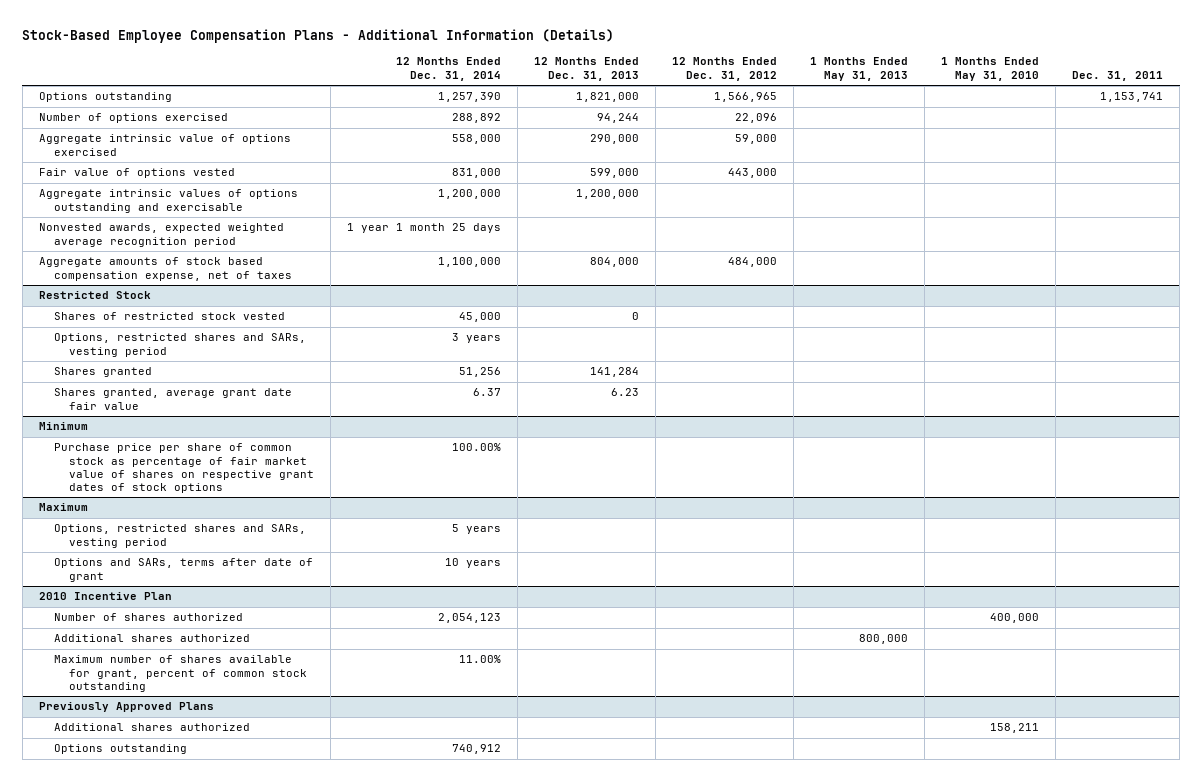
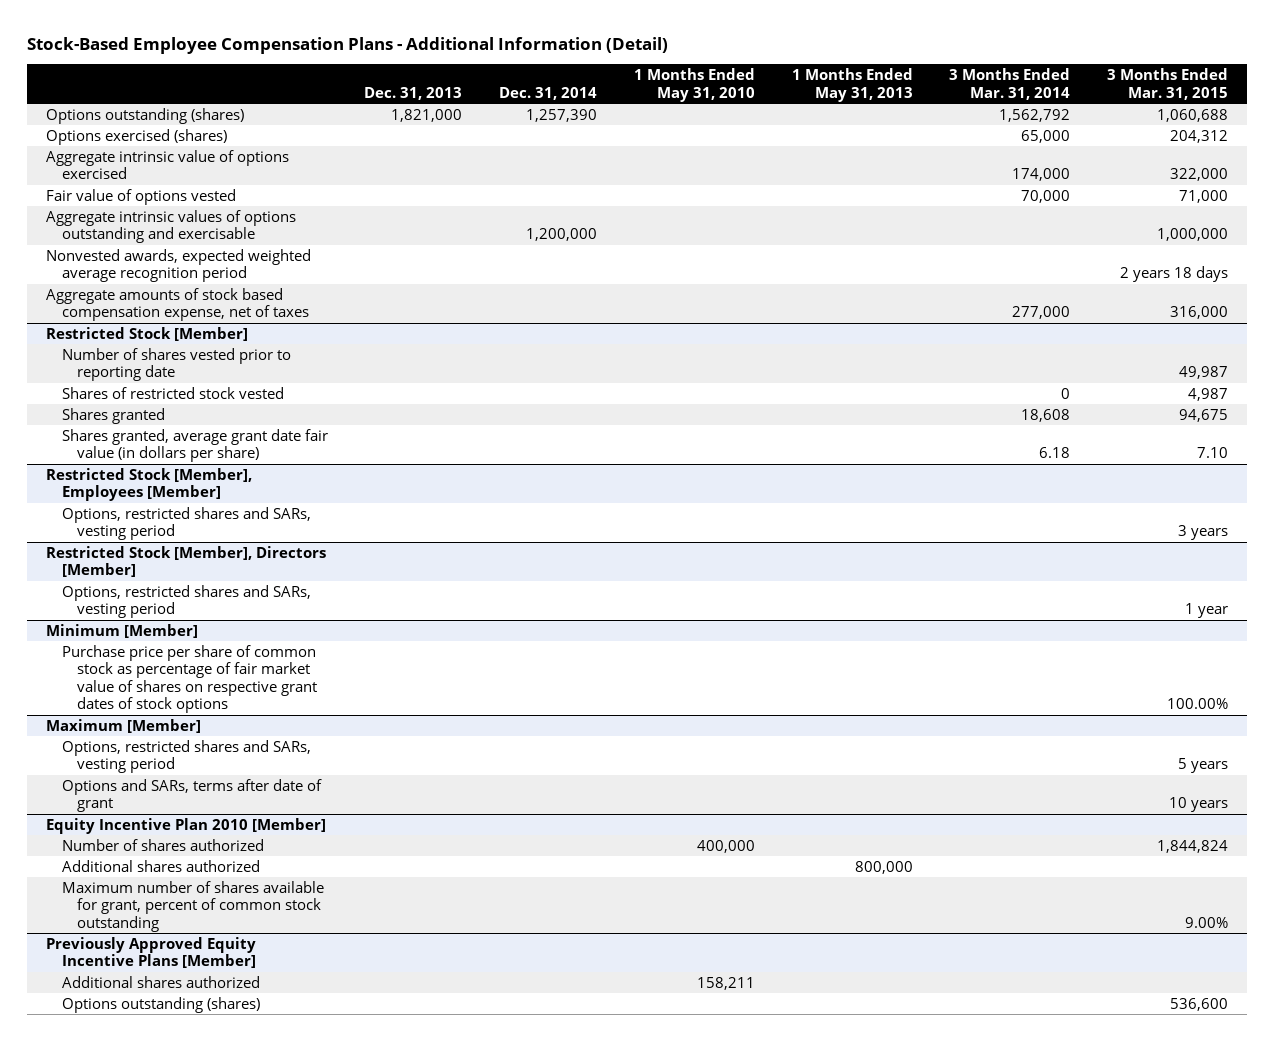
[22,28,615,43] Stock-Based Employee Compensation Plans - Additional Information (Details) -> [27,36,669,54] Stock-Based Employee Compensation Plans - Additional Information (Detail)
[396,57,502,81] 12 Months Ended Dec. 31, 2014 -> none
[534,57,640,81] 12 Months Ended Dec. 31, 2013 -> none
[672,57,778,81] 12 Months Ended Dec. 31, 2012 -> none
[1072,70,1164,81] Dec. 31, 2011 -> none
none -> [364,86,463,100] Dec. 31, 2013
none -> [499,86,598,100] Dec. 31, 2014
none -> [949,68,1071,100] 3 Months Ended Mar. 31, 2014
none -> [1107,68,1229,100] 3 Months Ended Mar. 31, 2015
[38,92,172,103] Options outstanding -> [45,107,244,124] Options outstanding (shares)
[38,113,228,124] Number of options exercised -> [45,128,227,145] Options exercised (shares)
[38,291,151,300] Restricted Stock -> [45,326,248,341] Restricted Stock [Member]
none -> [61,347,291,382] Number of shares vested prior to reporting date
[54,333,307,357] Options, restricted shares and SARs, vesting period -> none
[54,388,293,410] Shares granted, average grant date fair value -> [61,428,328,463] Shares granted, average grant date fair value (in dollars per share)
none -> [45,467,252,502] Restricted Stock [Member], Employees [Member]
none -> [61,506,311,541] Options, restricted shares and SARs, vesting period
none -> [45,545,326,578] Restricted Stock [Member], Directors [Member]
none -> [61,584,311,619] Options, restricted shares and SARs, vesting period
[38,422,88,431] Minimum -> [45,623,198,638] Minimum [Member]
[38,503,88,512] Maximum -> [45,718,201,733] Maximum [Member]
[38,592,172,601] 2010 Incentive Plan -> [45,817,326,834] Equity Incentive Plan 2010 [Member]
[38,702,214,713] Previously Approved Plans -> [45,936,256,969] Previously Approved Equity Incentive Plans [Member]
[54,744,188,755] Options outstanding -> [61,996,260,1013] Options outstanding (shares)

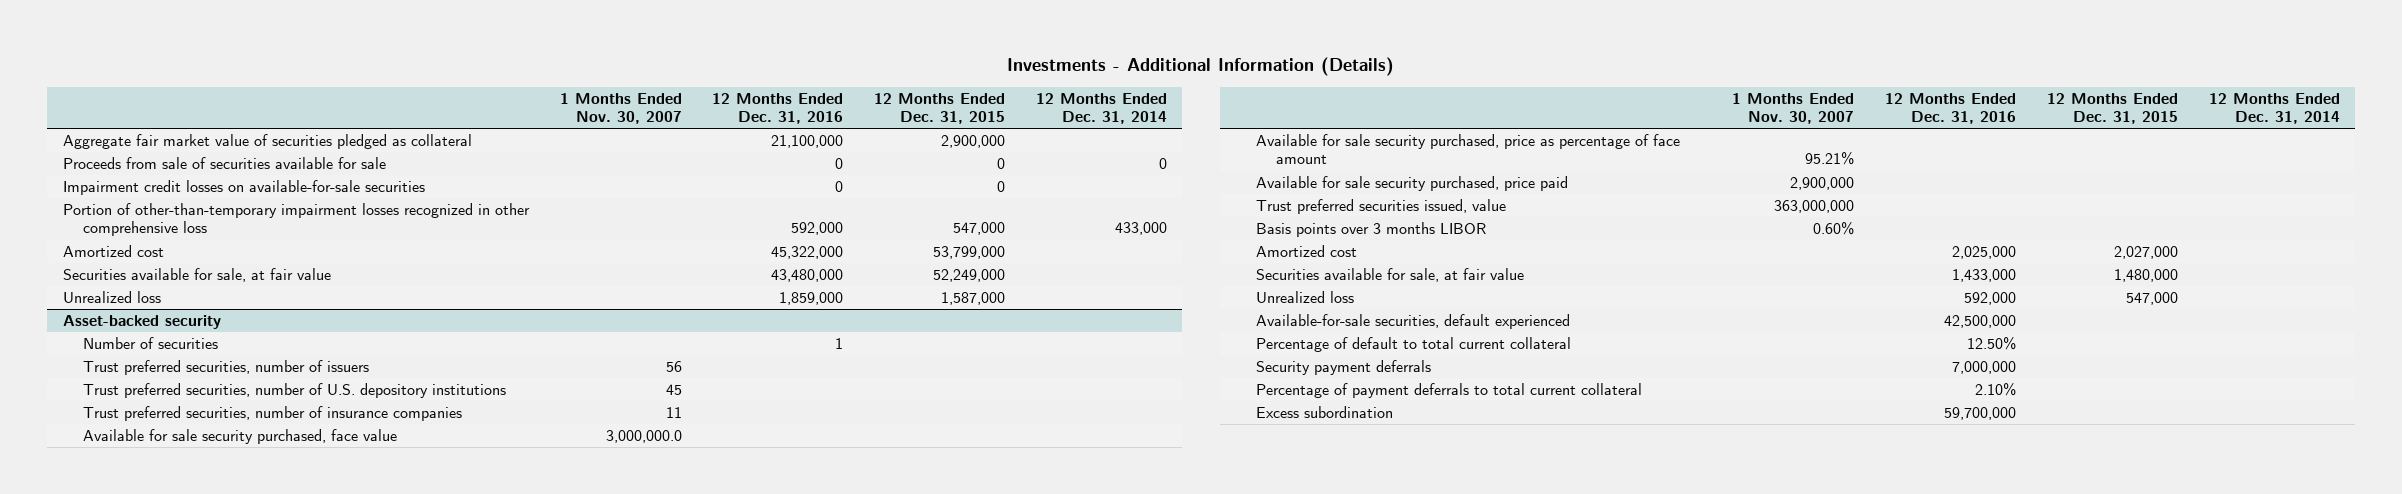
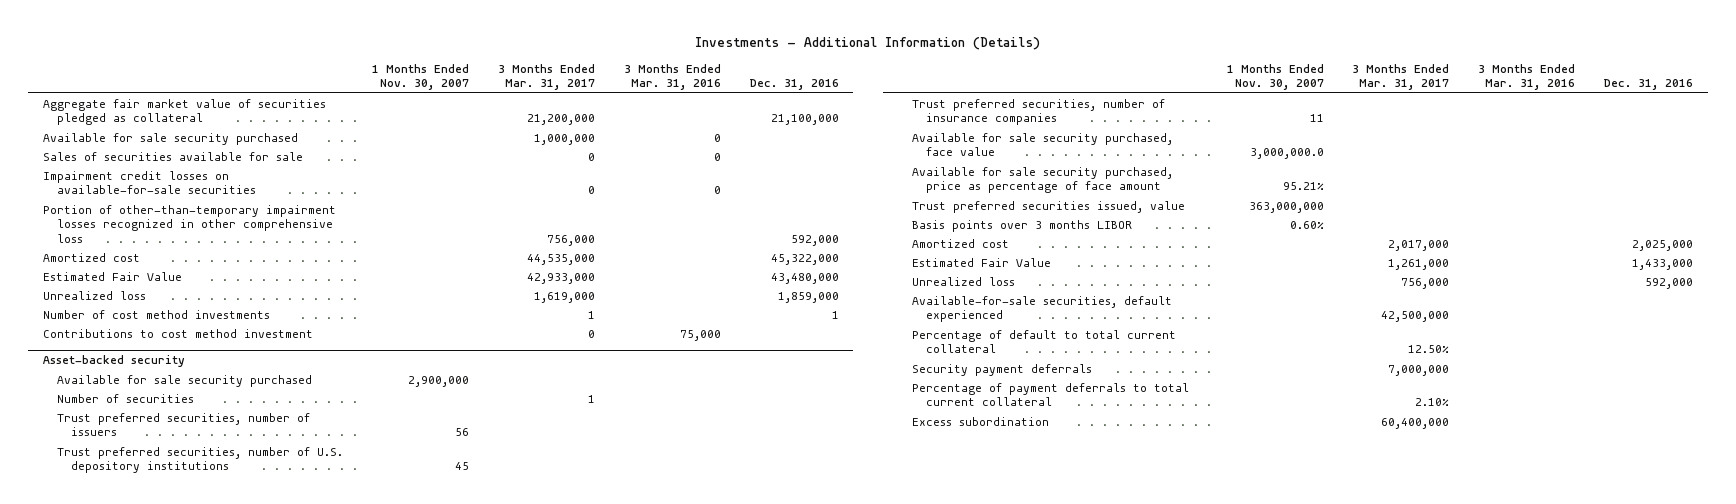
[712,92,844,125] 12 Months Ended Dec. 31, 2016 -> none
[873,92,1005,125] 12 Months Ended Dec. 31, 2015 -> none
[1035,92,1167,125] 12 Months Ended Dec. 31, 2014 -> none
none -> [497,63,595,91] 3 Months Ended Mar. 31, 2017
none -> [623,63,721,91] 3 Months Ended Mar. 31, 2016
none -> [749,79,839,91] Dec. 31, 2016
none -> [42,132,298,145] Available for sale security purchased
[62,156,386,169] Proceeds from sale of securities available for sale -> [42,151,303,161] Sales of securities available for sale
[62,267,331,282] Securities available for sale, at fair value -> [42,271,182,281] Estimated Fair Value
none -> [42,309,270,319] Number of cost method investments
none -> [42,328,313,338] Contributions to cost method investment
none -> [57,374,313,387] Available for sale security purchased
[1255,175,1568,191] Available for sale security purchased, price paid -> none
[1255,267,1524,282] Securities available for sale, at fair value -> [911,257,1051,267] Estimated Fair Value

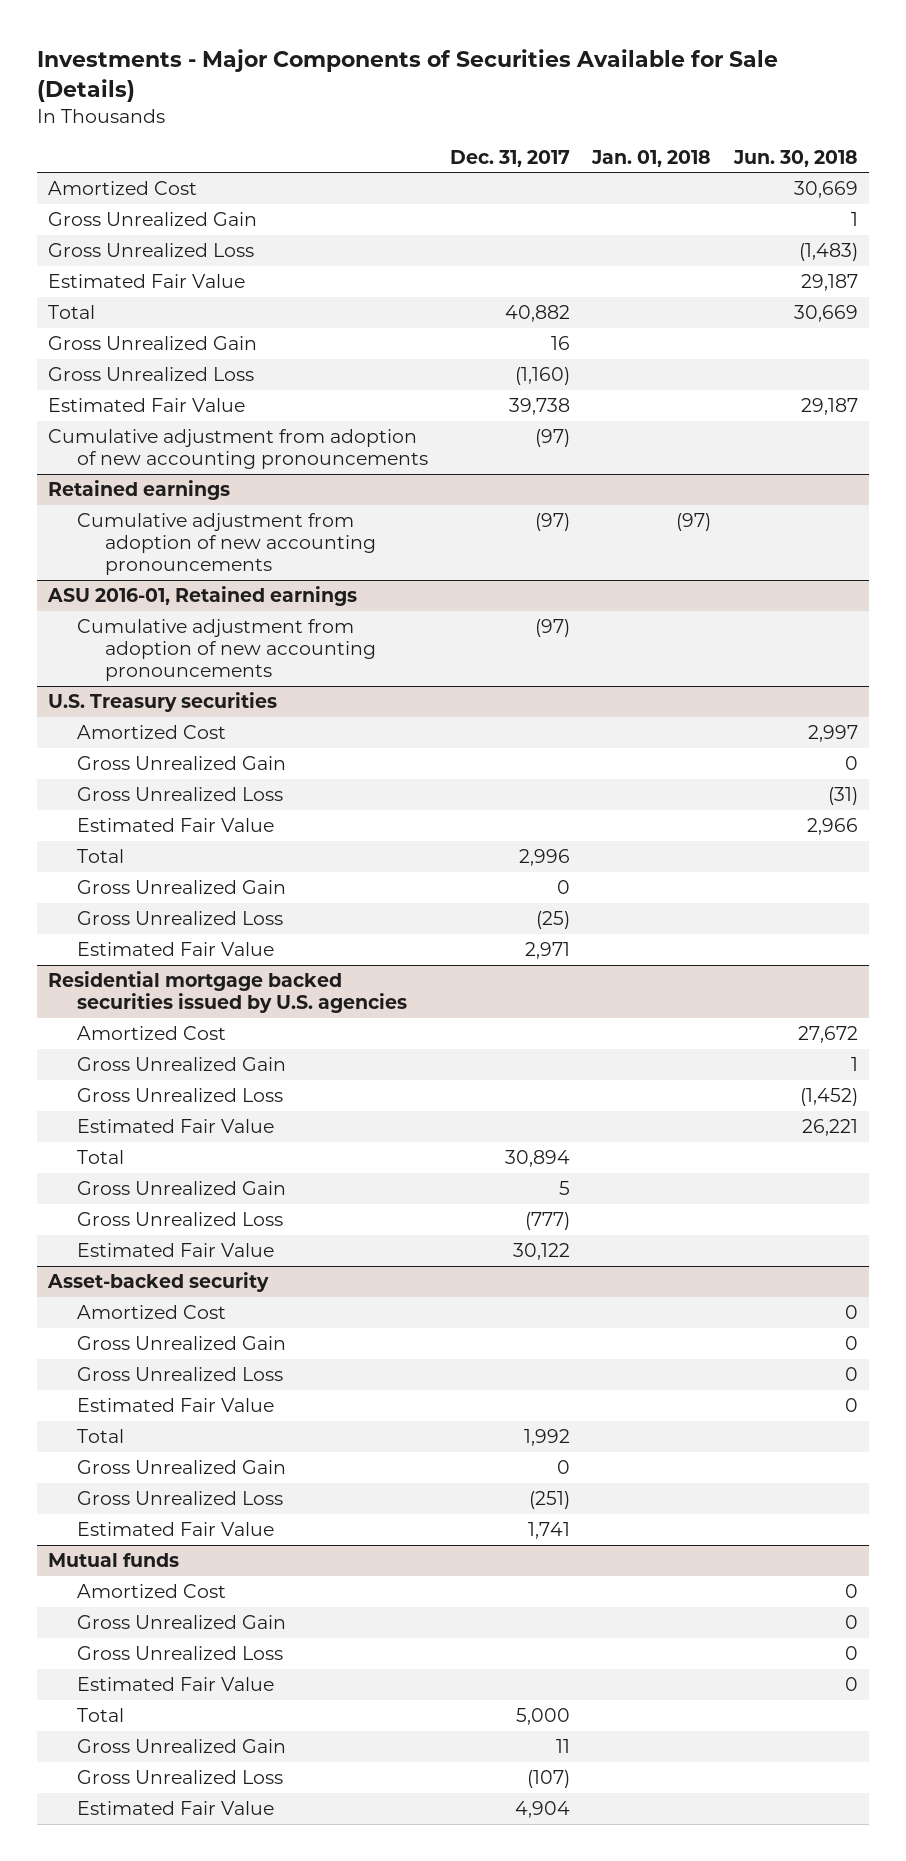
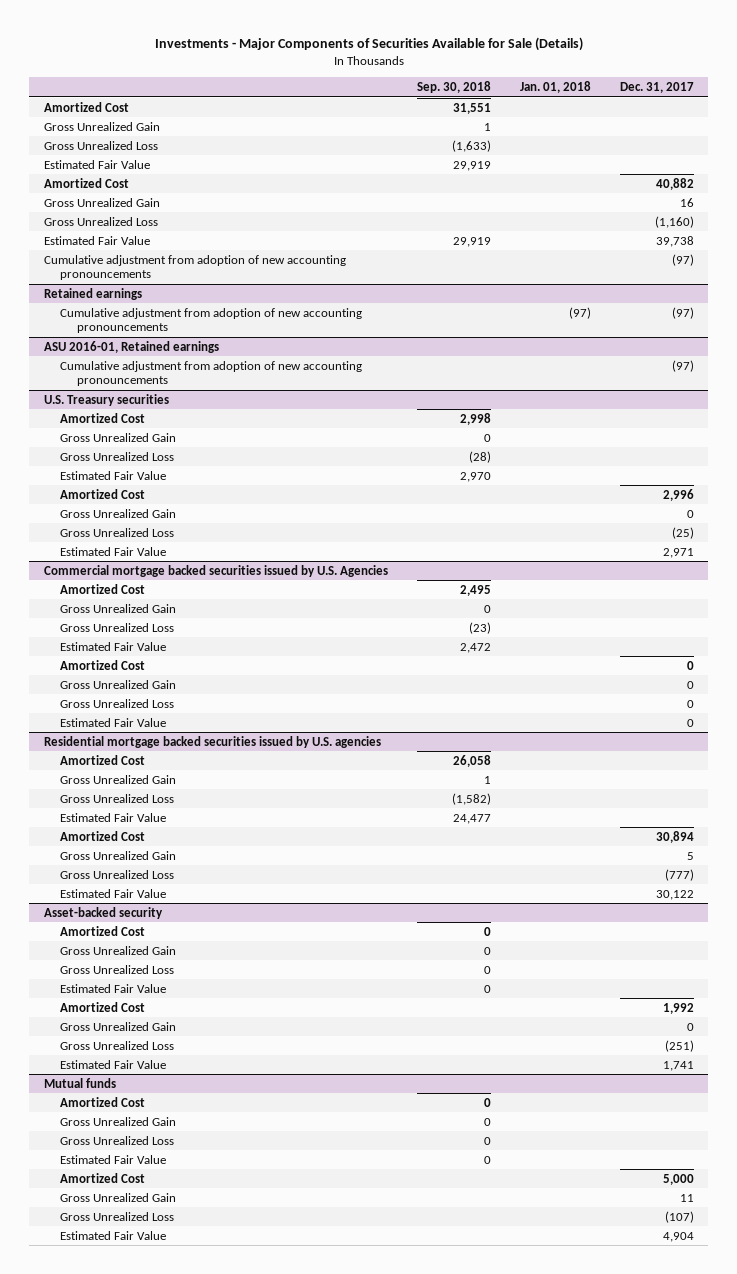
[732,149,858,167] Jun. 30, 2018 -> none
none -> [416,80,491,93] Sep. 30, 2018
[48,304,96,319] Total -> [43,177,129,188] Amortized Cost
[76,848,124,863] Total -> [60,488,146,499] Amortized Cost
none -> [43,564,388,577] Commercial mortgage backed securities issued by U.S. Agencies
none -> [60,583,146,594] Amortized Cost
none -> [60,603,177,613] Gross Unrealized Gain
none -> [60,622,175,632] Gross Unrealized Loss
none -> [60,641,167,651] Estimated Fair Value
none -> [60,659,146,670] Amortized Cost
none -> [60,679,177,689] Gross Unrealized Gain
none -> [60,698,175,708] Gross Unrealized Loss
none -> [60,717,167,727] Estimated Fair Value
[76,1149,124,1164] Total -> [60,830,146,841] Amortized Cost
[76,1428,124,1443] Total -> [60,1001,146,1012] Amortized Cost
[76,1707,124,1722] Total -> [60,1172,146,1183] Amortized Cost

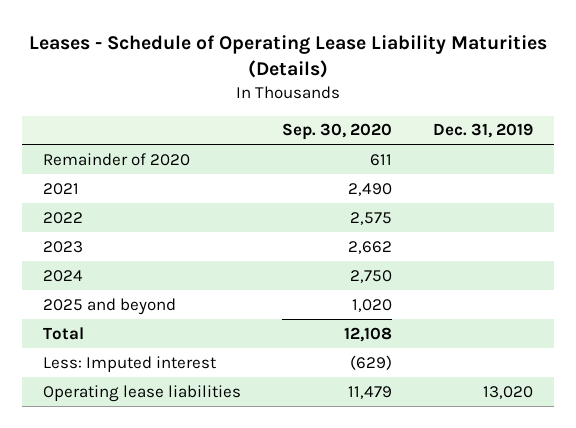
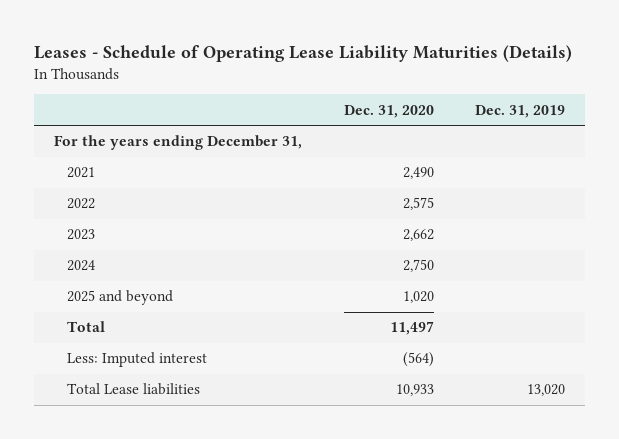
[281,123,392,141] Sep. 30, 2020 -> none
none -> [343,104,434,118] Dec. 31, 2020
[42,152,190,166] Remainder of 2020 -> none
none -> [54,135,303,151] For the years ending December 31,
[42,384,241,402] Operating lease liabilities -> [67,383,201,396] Total Lease liabilities

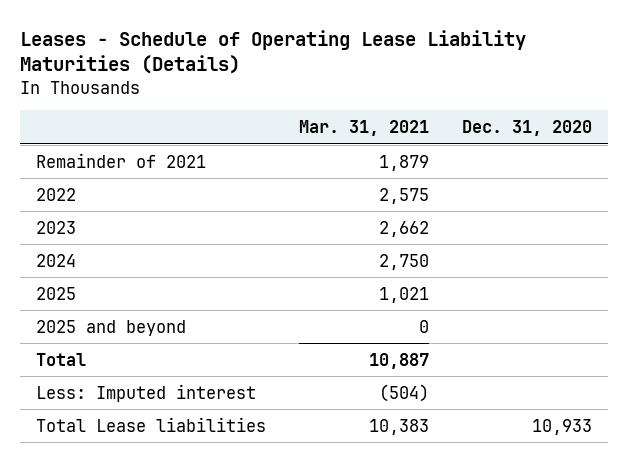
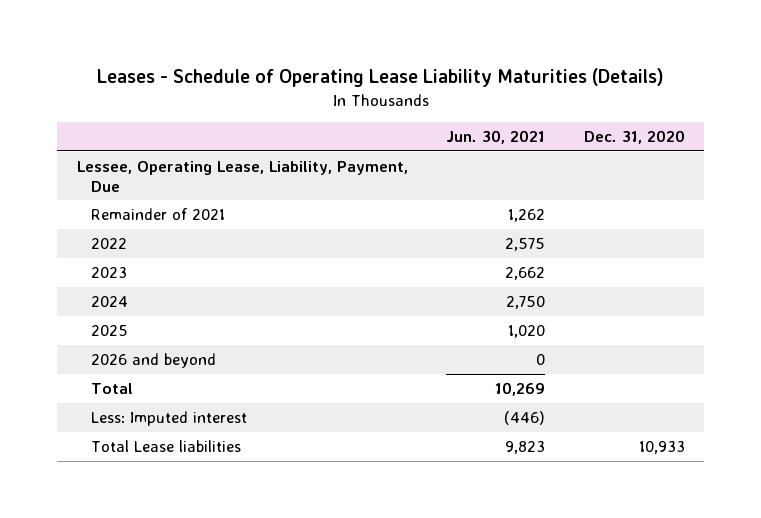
[298,119,429,136] Mar. 31, 2021 -> none
none -> [446,130,546,145] Jun. 30, 2021
none -> [76,160,408,192] Lessee, Operating Lease, Liability, Payment, Due
[36,319,187,336] 2025 and beyond -> [91,352,217,368] 2026 and beyond

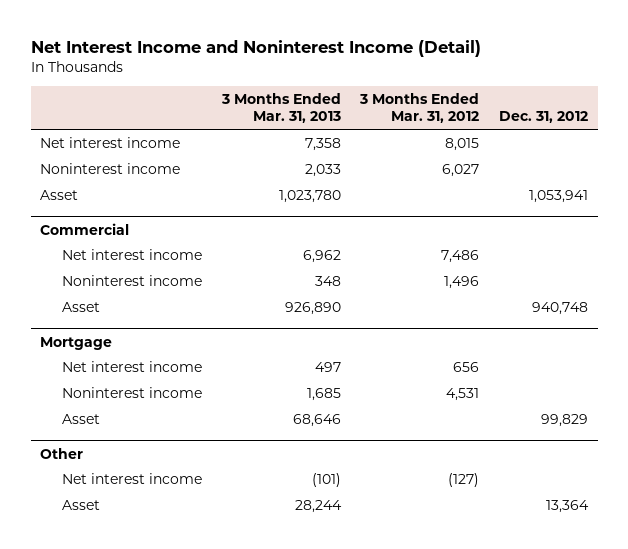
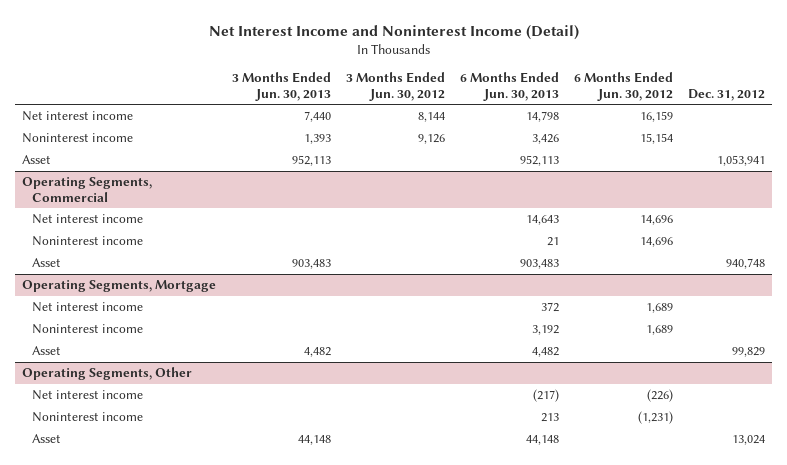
[220,92,341,124] 3 Months Ended Mar. 31, 2013 -> none
[359,92,480,124] 3 Months Ended Mar. 31, 2012 -> none
none -> [231,72,331,101] 3 Months Ended Jun. 30, 2013
none -> [345,72,445,101] 3 Months Ended Jun. 30, 2012
none -> [459,72,559,101] 6 Months Ended Jun. 30, 2013
none -> [573,72,673,101] 6 Months Ended Jun. 30, 2012
[40,222,130,235] Commercial -> [22,177,153,202] Operating Segments, Commercial
[40,336,113,350] Mortgage -> [22,280,217,293] Operating Segments, Mortgage
[40,447,84,459] Other -> [22,367,193,381] Operating Segments, Other
none -> [32,412,144,423] Noninterest income
[545,499,589,513] 13,364 -> [731,435,765,446] 13,024

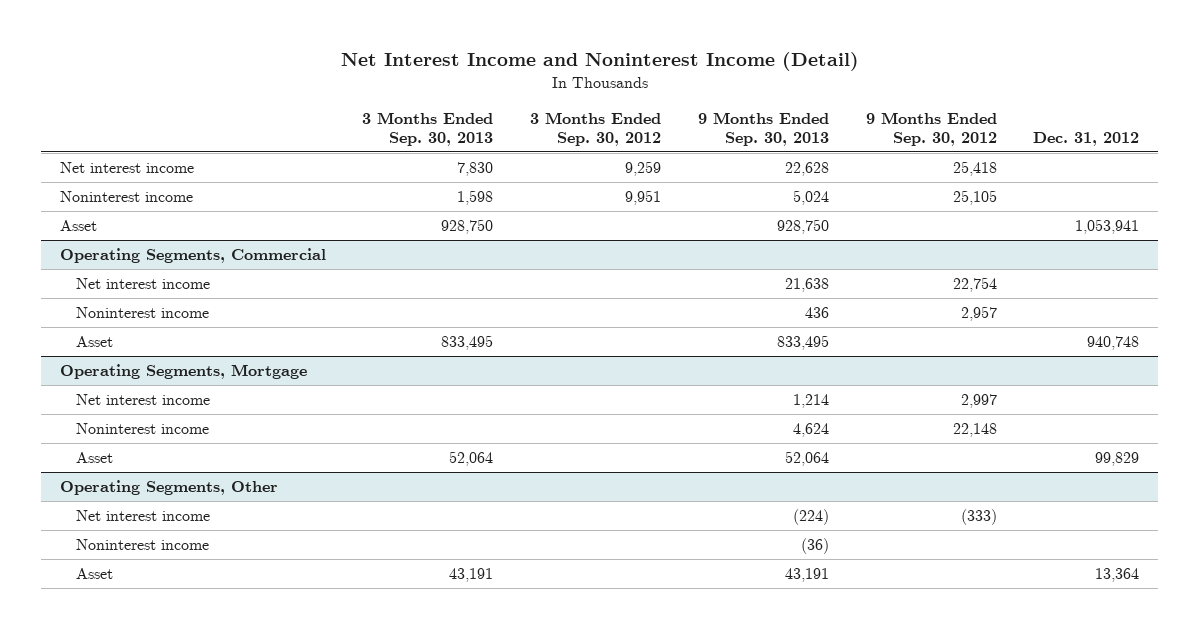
[231,72,331,101] 3 Months Ended Jun. 30, 2013 -> none
[345,72,445,101] 3 Months Ended Jun. 30, 2012 -> none
[459,72,559,101] 6 Months Ended Jun. 30, 2013 -> none
[573,72,673,101] 6 Months Ended Jun. 30, 2012 -> none
none -> [362,111,494,146] 3 Months Ended Sep. 30, 2013
none -> [530,111,662,146] 3 Months Ended Sep. 30, 2012
none -> [697,111,829,146] 9 Months Ended Sep. 30, 2013
none -> [865,111,997,146] 9 Months Ended Sep. 30, 2012
[731,435,765,446] 13,024 -> [1095,567,1140,582] 13,364

